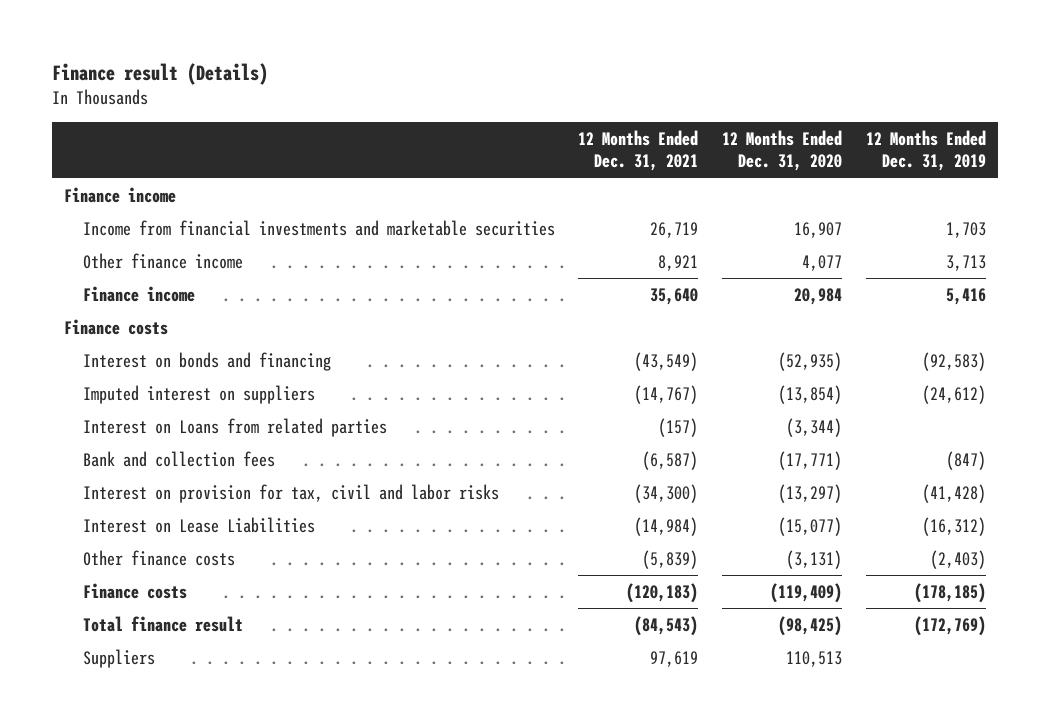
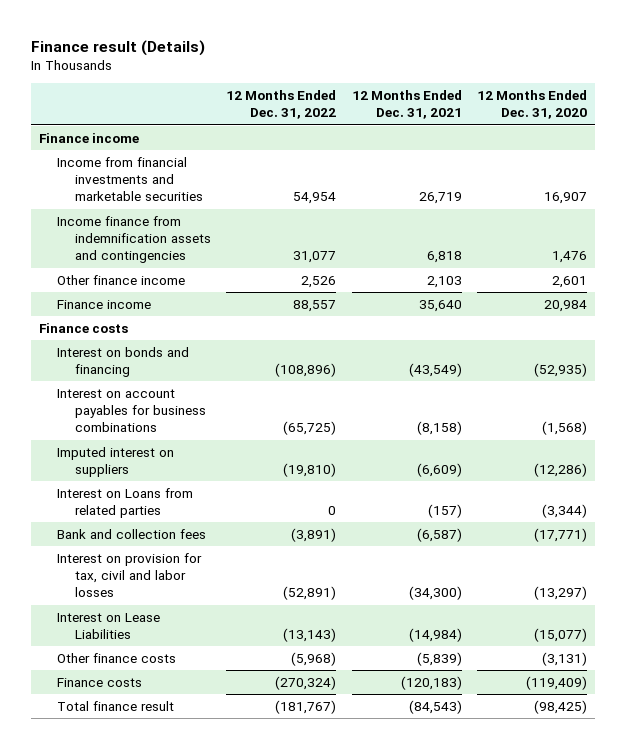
[865,130,986,172] 12 Months Ended Dec. 31, 2019 -> none
none -> [226,89,337,120] 12 Months Ended Dec. 31, 2022
none -> [56,215,211,264] Income finance from indemnification assets and contingencies
[658,254,699,271] 8,921 -> [426,275,462,288] 2,103
[802,254,843,271] 4,077 -> [551,275,587,288] 2,601
none -> [56,388,206,433] Interest on account payables for business combinations
[634,384,699,404] (14,767) -> [416,463,462,478] (6,609)
[778,384,843,404] (13,854) -> [533,463,587,478] (12,286)
[82,483,499,503] Interest on provision for tax, civil and labor risks -> [56,552,202,598] Interest on provision for tax, civil and labor losses
[82,648,155,668] Suppliers -> none

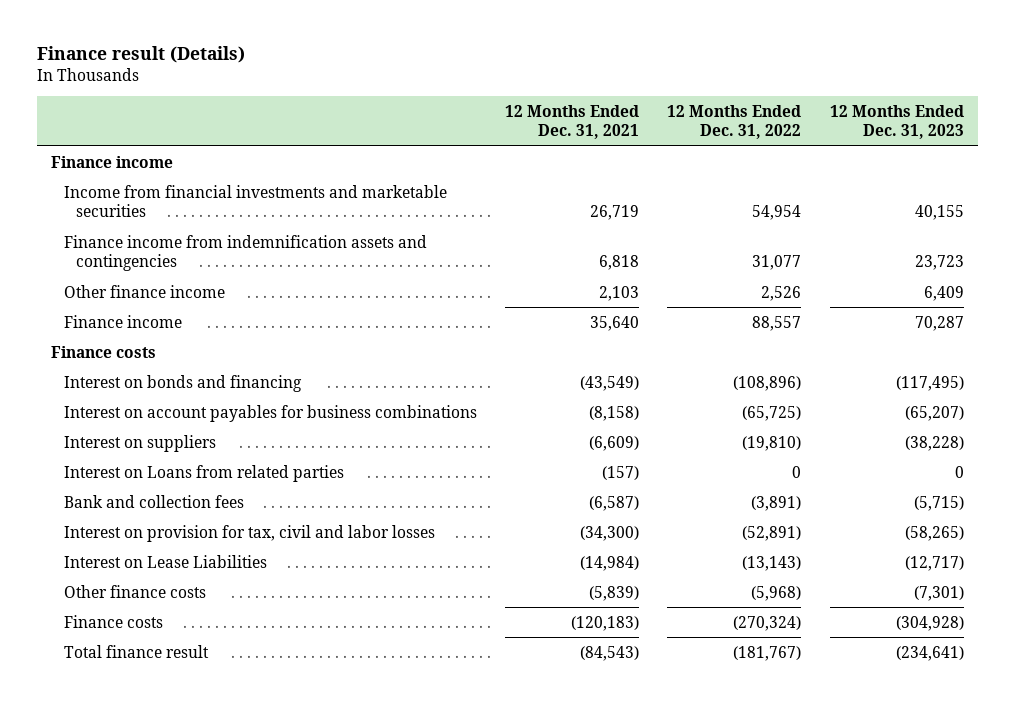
[476,89,587,120] 12 Months Ended Dec. 31, 2020 -> none
none -> [829,104,964,140] 12 Months Ended Dec. 31, 2023
[56,215,211,264] Income finance from indemnification assets and contingencies -> [63,234,427,271] Finance income from indemnification assets and contingencies
[56,446,174,478] Imputed interest on suppliers -> [63,434,216,452] Interest on suppliers

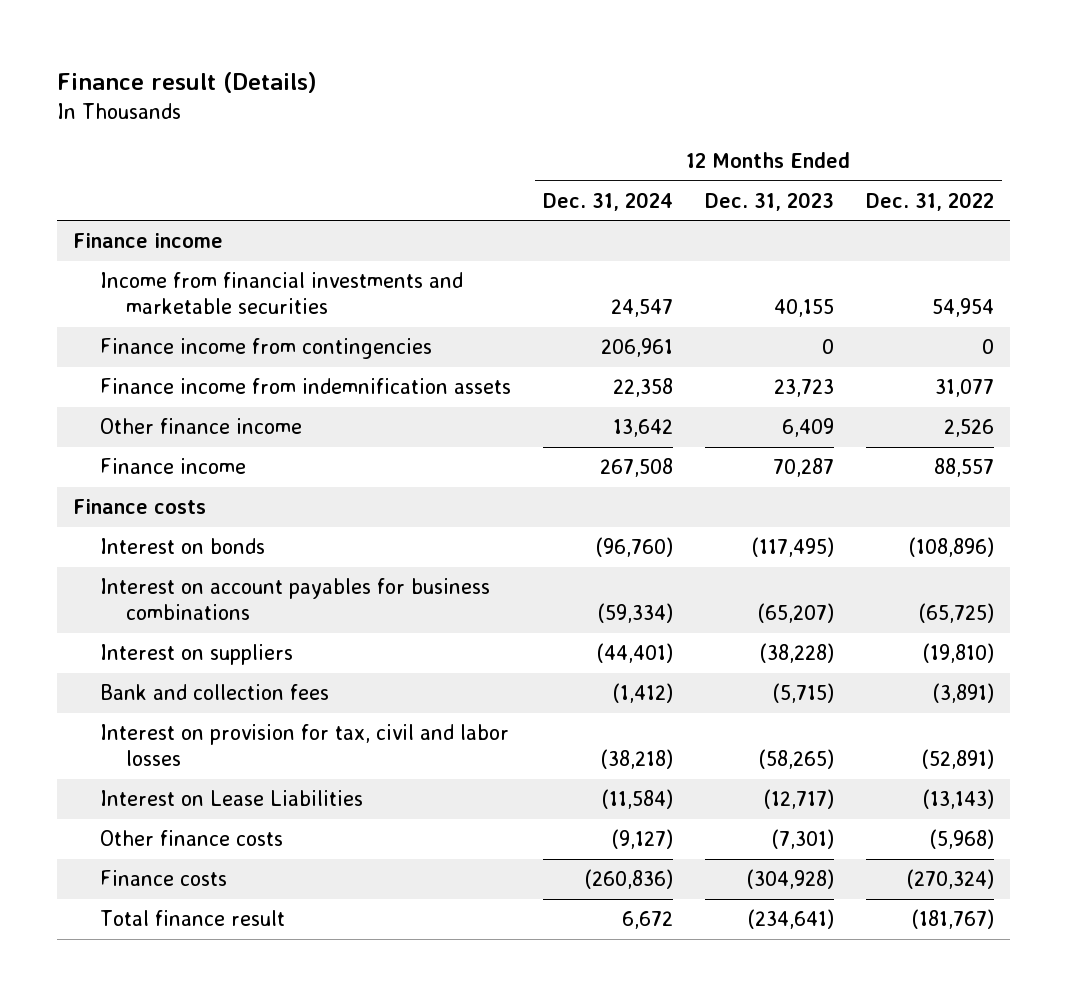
[505,104,640,140] 12 Months Ended Dec. 31, 2021 -> none
none -> [542,191,673,211] Dec. 31, 2024
none -> [99,338,432,360] Finance income from contingencies
[63,234,427,271] Finance income from indemnification assets and contingencies -> [99,378,511,395] Finance income from indemnification assets
[63,374,302,392] Interest on bonds and financing -> [99,538,265,555] Interest on bonds
[63,464,344,482] Interest on Loans from related parties -> none

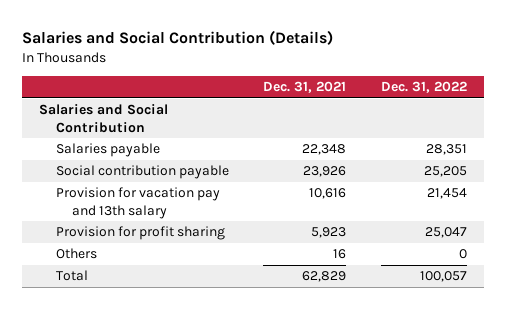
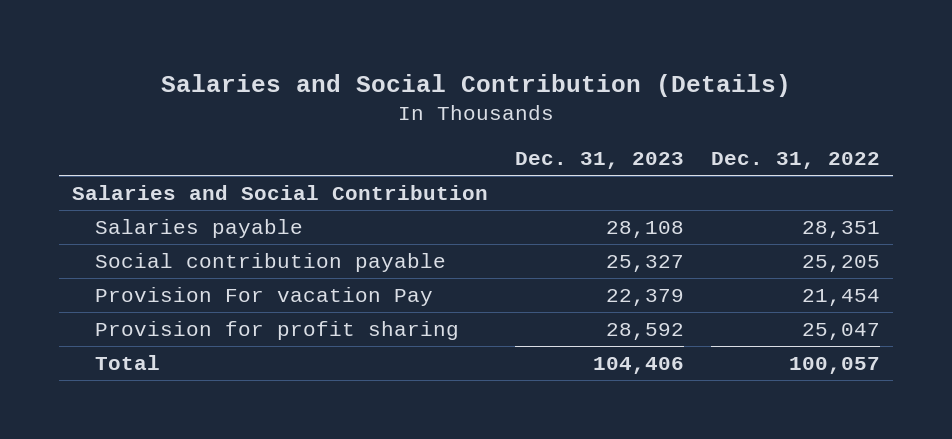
[263,81,347,94] Dec. 31, 2021 -> none
none -> [515,152,685,170] Dec. 31, 2023
[55,187,220,219] Provision for vacation pay and 13th salary -> [95,287,434,307] Provision For vacation Pay
[55,248,97,260] Others -> none

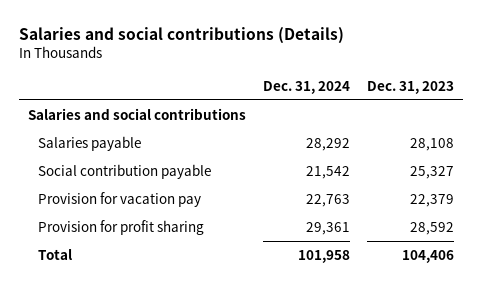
[161,73,792,97] Salaries and Social Contribution (Details) -> [19,27,345,45] Salaries and social contributions (Details)
[710,152,880,170] Dec. 31, 2022 -> none
none -> [263,80,351,94] Dec. 31, 2024
[72,185,489,201] Salaries and Social Contribution -> [27,107,246,120] Salaries and social contributions
[95,287,434,307] Provision For vacation Pay -> [38,191,202,207] Provision for vacation pay

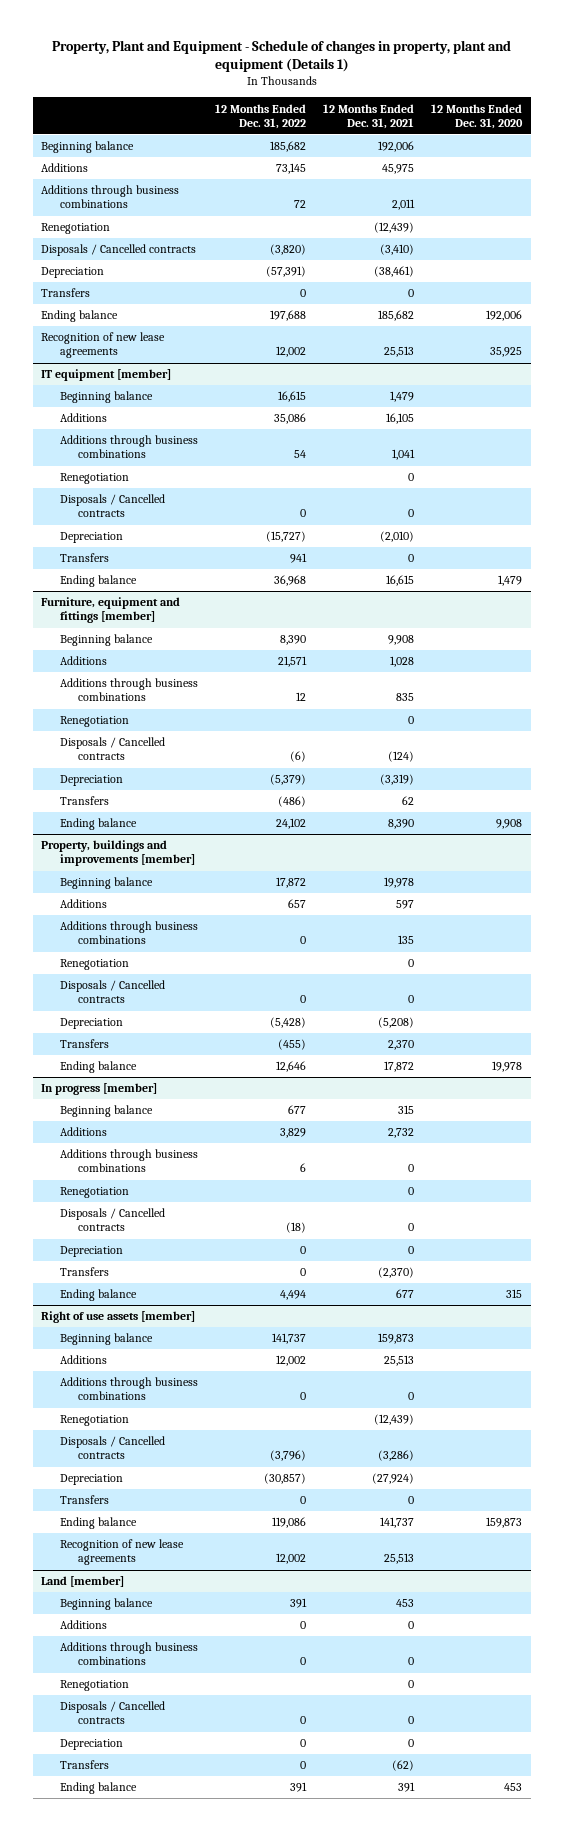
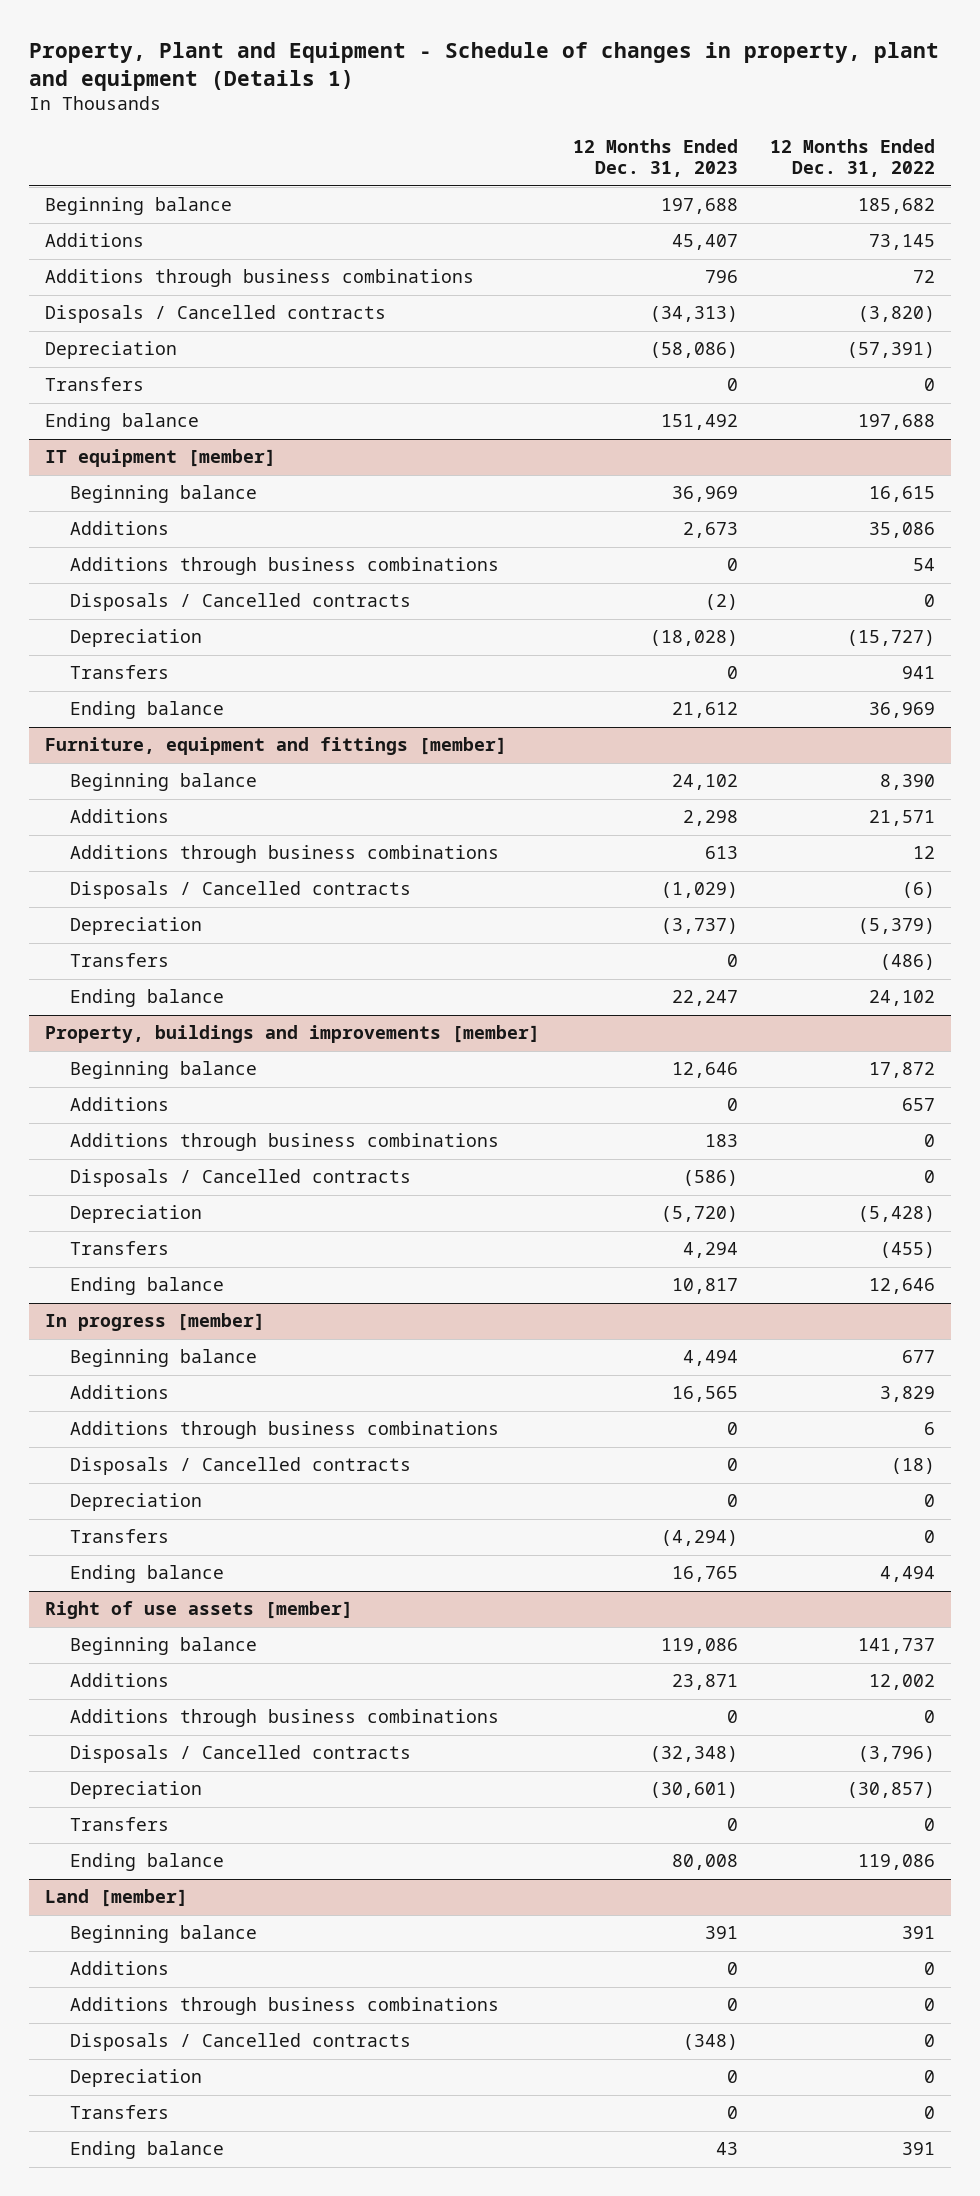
[323,103,415,129] 12 Months Ended Dec. 31, 2021 -> none
[431,103,524,129] 12 Months Ended Dec. 31, 2020 -> none
none -> [572,139,738,178] 12 Months Ended Dec. 31, 2023
[41,223,111,235] Renegotiation -> none
[41,332,166,359] Recognition of new lease agreements -> none
[59,473,129,485] Renegotiation -> none
[273,575,306,587] 36,968 -> [868,702,935,719] 36,969
[59,716,129,728] Renegotiation -> none
[59,959,129,971] Renegotiation -> none
[59,1187,129,1199] Renegotiation -> none
[59,1415,129,1427] Renegotiation -> none
[59,1539,184,1566] Recognition of new lease agreements -> none
[59,1680,129,1692] Renegotiation -> none

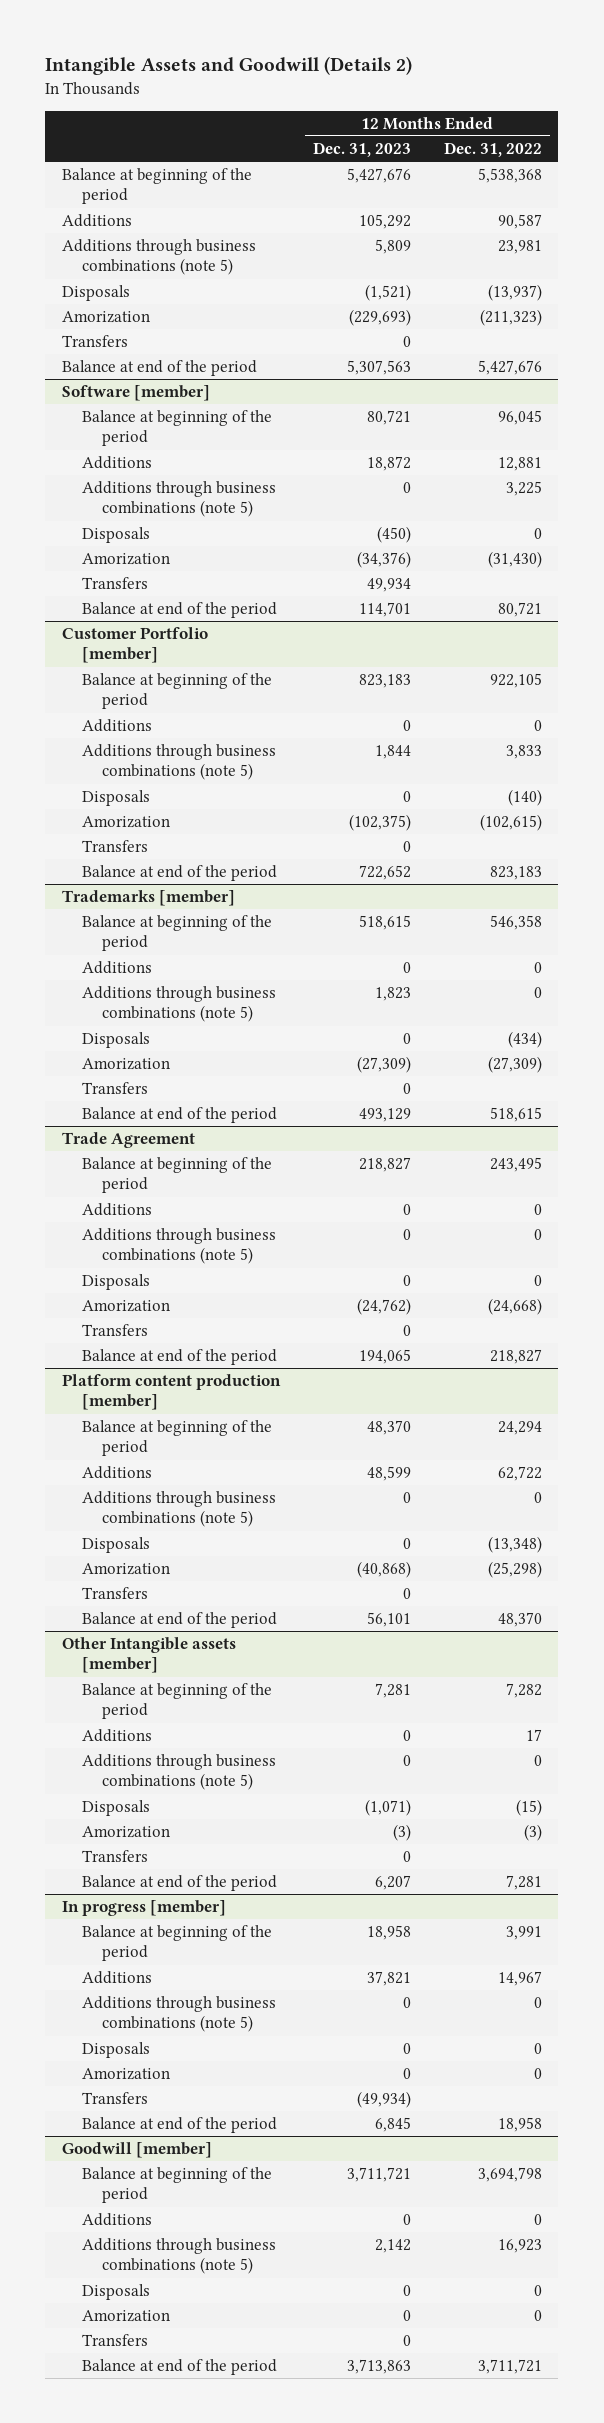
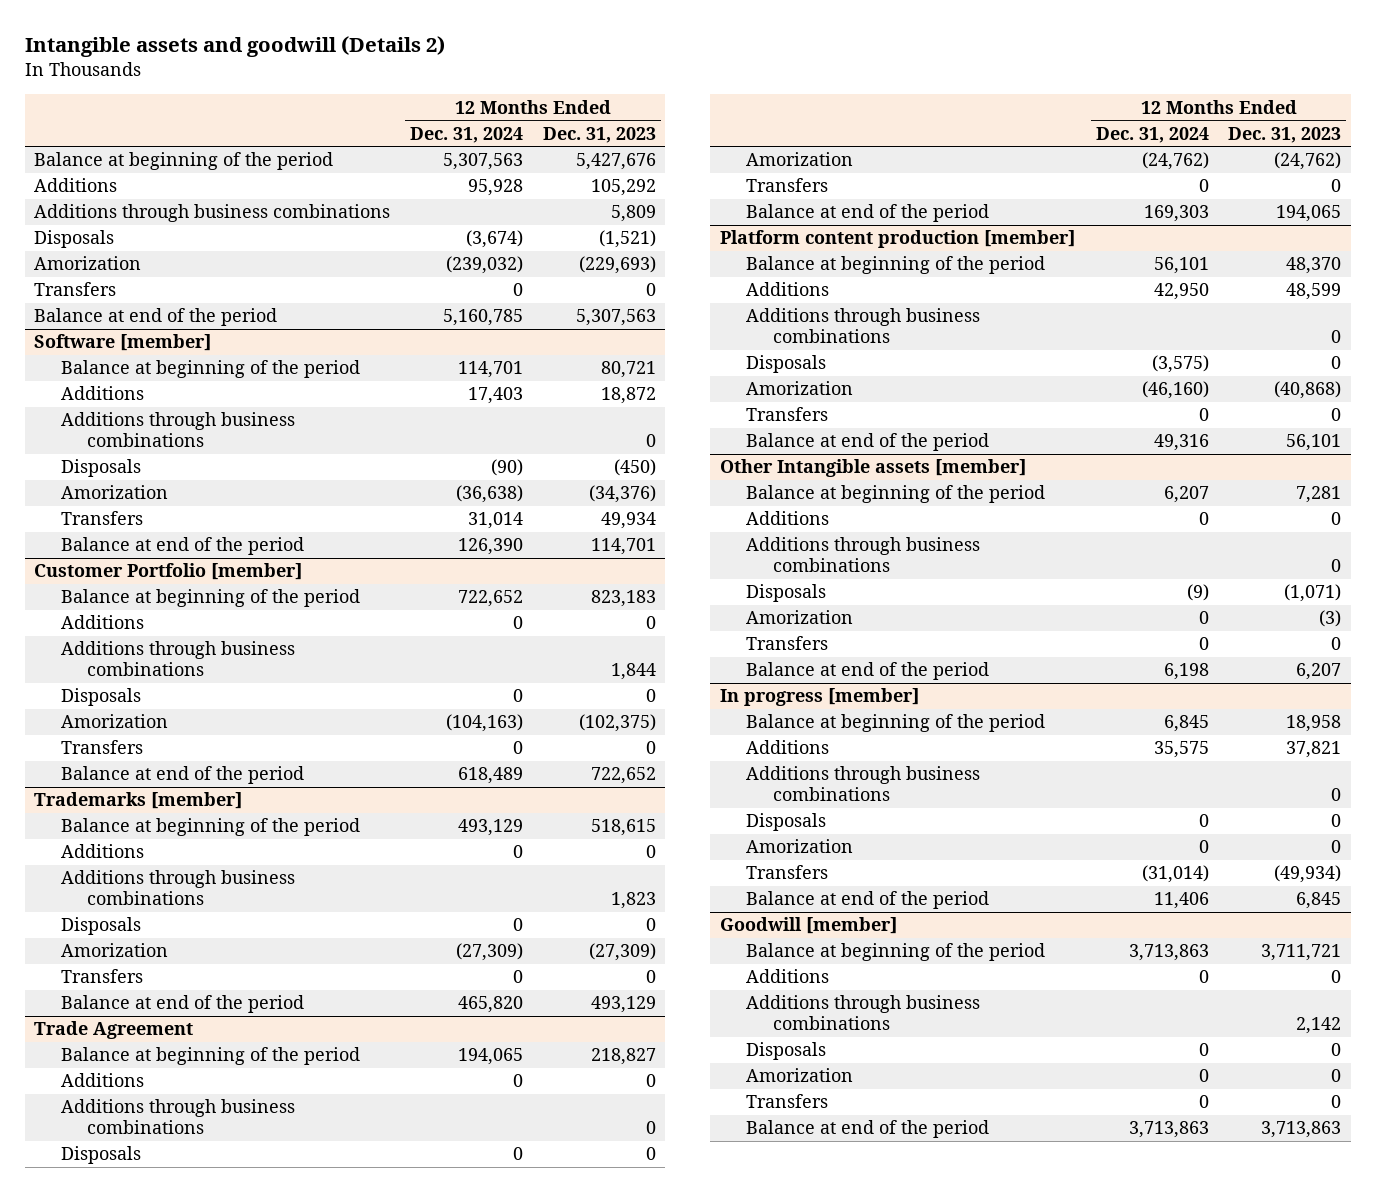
[45,56,413,76] Intangible Assets and Goodwill (Details 2) -> [24,36,445,58] Intangible assets and goodwill (Details 2)
[443,141,542,157] Dec. 31, 2022 -> none
none -> [409,126,523,143] Dec. 31, 2024
[61,239,256,276] Additions through business combinations (note 5) -> [34,204,391,223] Additions through business combinations
[81,481,276,518] Additions through business combinations (note 5) -> [60,412,295,448] Additions through business combinations
[81,744,276,781] Additions through business combinations (note 5) -> [60,641,295,677] Additions through business combinations
[81,986,276,1023] Additions through business combinations (note 5) -> [60,870,295,906] Additions through business combinations
[81,1228,276,1265] Additions through business combinations (note 5) -> [60,1099,295,1135] Additions through business combinations
[81,1491,276,1528] Additions through business combinations (note 5) -> [746,308,981,344] Additions through business combinations
[81,1754,276,1791] Additions through business combinations (note 5) -> [746,537,981,573] Additions through business combinations
[81,1996,276,2033] Additions through business combinations (note 5) -> [746,766,981,802] Additions through business combinations
[81,2238,276,2275] Additions through business combinations (note 5) -> [746,995,981,1031] Additions through business combinations

